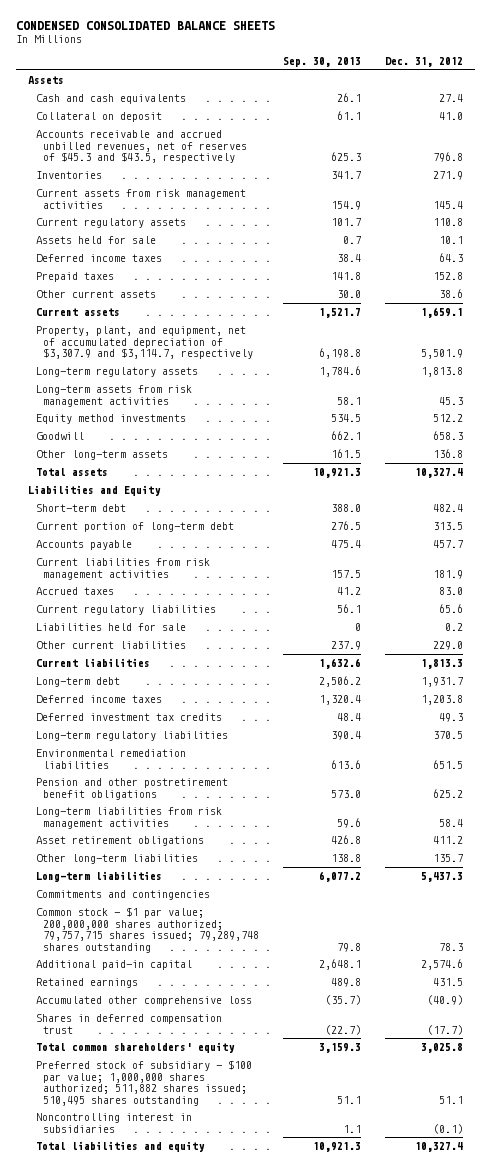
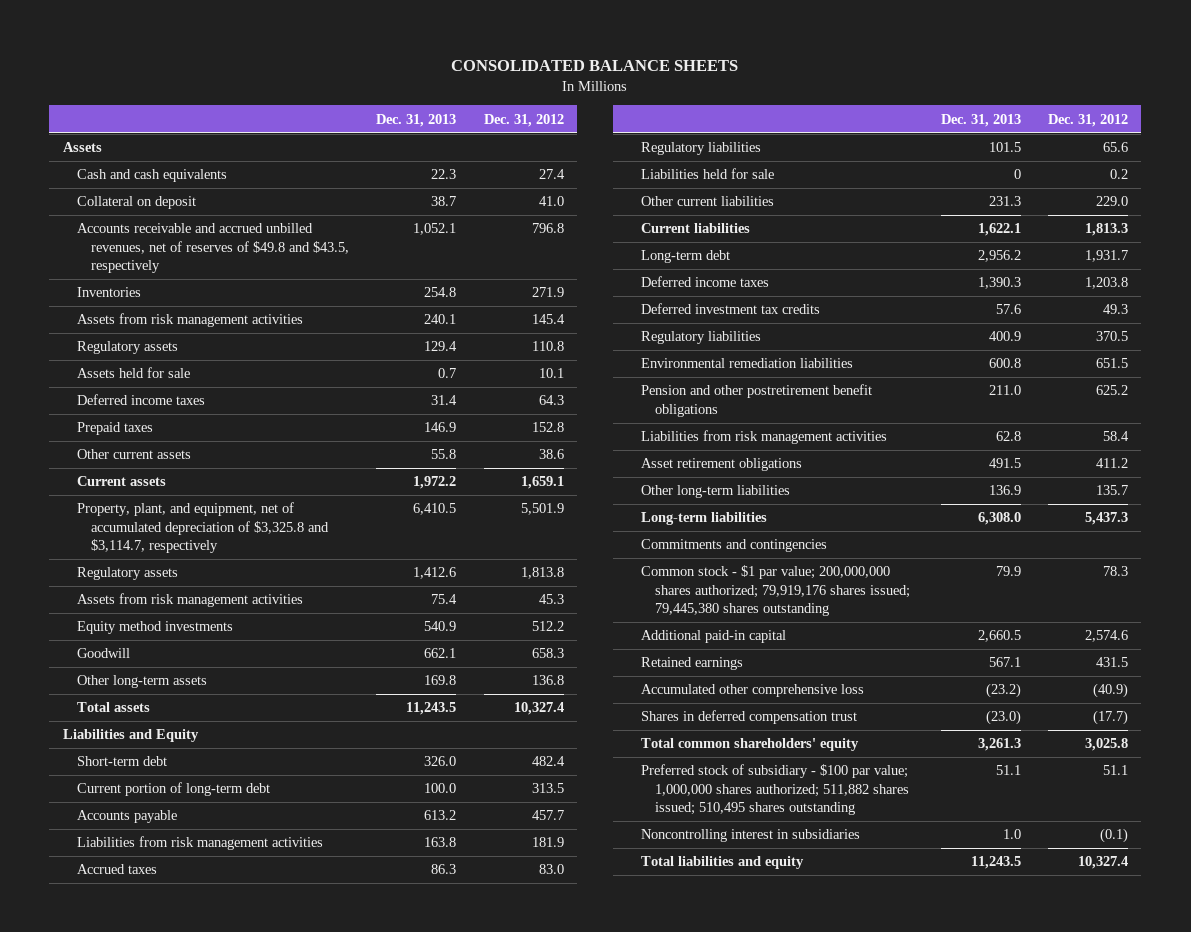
[16,21,276,31] CONDENSED CONSOLIDATED BALANCE SHEETS -> [451,60,739,72] CONSOLIDATED BALANCE SHEETS
[283,56,362,67] Sep. 30, 2013 -> none
none -> [376,113,457,127] Dec. 31, 2013
[35,130,248,164] Accounts receivable and accrued unbilled revenues, net of reserves of $45.3 and $43.5, respectively -> [76,223,350,274] Accounts receivable and accrued unbilled revenues, net of reserves of $49.8 and $43.5, respectively
[35,189,246,209] Current assets from risk management activities -> [76,313,303,328] Assets from risk management activities
[35,218,186,229] Current regulatory assets -> [76,341,178,355] Regulatory assets
[35,326,254,360] Property, plant, and equipment, net of accumulated depreciation of $3,307.9 and $3,114.7, respectively -> [76,502,330,554] Property, plant, and equipment, net of accumulated depreciation of $3,325.8 and $3,114.7, respectively
[35,367,198,378] Long-term regulatory assets -> [76,567,178,581] Regulatory assets
[35,385,192,407] Long-term assets from risk management activities -> [76,593,303,608] Assets from risk management activities
[35,558,210,580] Current liabilities from risk management activities -> [76,836,323,851] Liabilities from risk management activities
[35,605,216,616] Current regulatory liabilities -> [641,142,762,156] Regulatory liabilities
[35,731,228,742] Long-term regulatory liabilities -> [641,331,762,345] Regulatory liabilities
[35,807,222,829] Long-term liabilities from risk management activities -> [641,430,888,445] Liabilities from risk management activities
[35,907,260,953] Common stock - $1 par value; 200,000,000 shares authorized; 79,757,715 shares issued; 79,289,748 shares outstanding -> [641,565,911,617] Common stock - $1 par value; 200,000,000 shares authorized; 79,919,176 shares issued; 79,445,380 shares outstanding

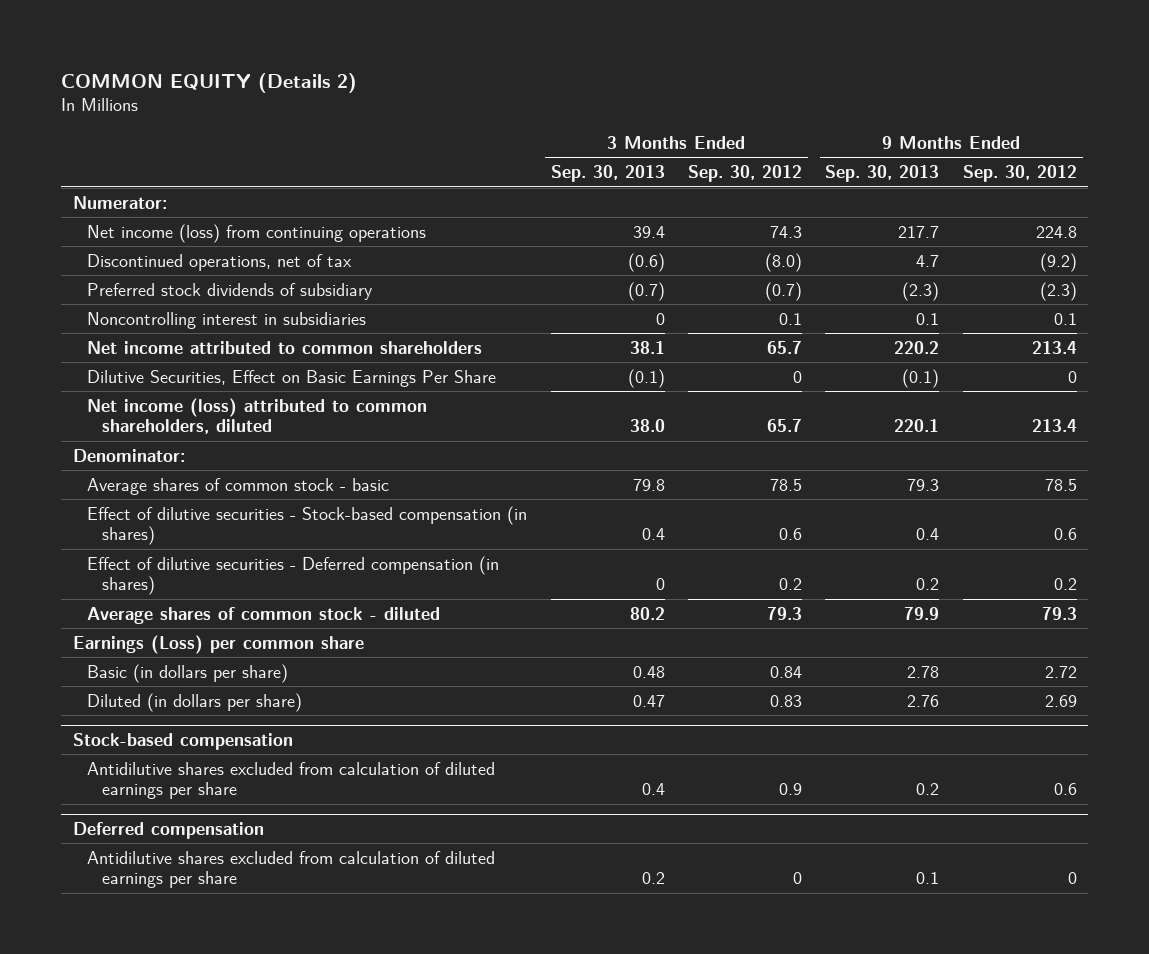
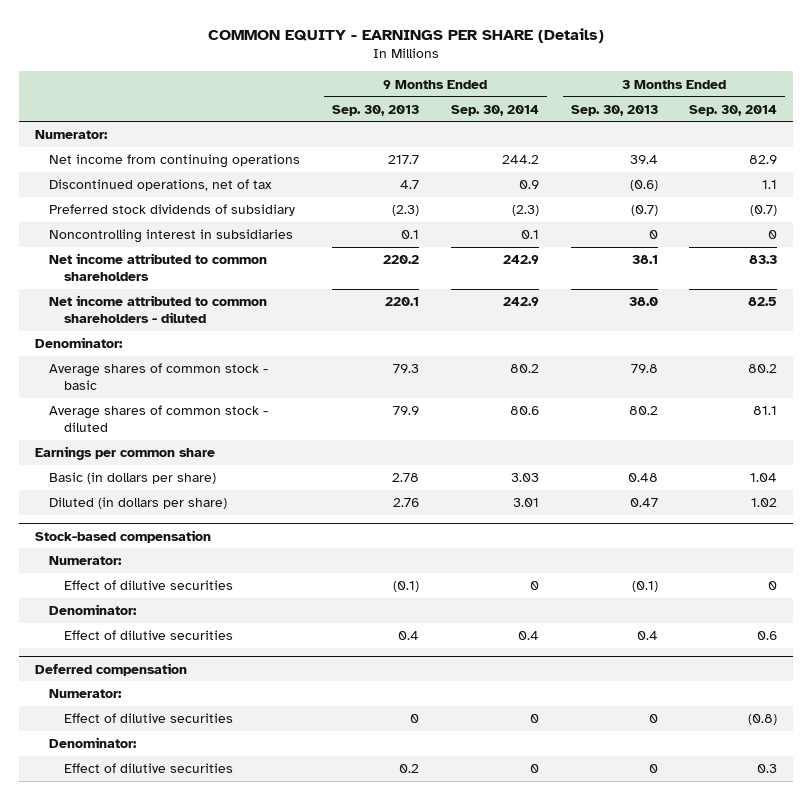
[60,72,357,93] COMMON EQUITY (Details 2) -> [208,27,605,43] COMMON EQUITY - EARNINGS PER SHARE (Details)
[688,165,803,183] Sep. 30, 2012 -> none
[962,165,1077,183] Sep. 30, 2012 -> none
none -> [450,104,539,116] Sep. 30, 2014
none -> [689,104,778,116] Sep. 30, 2014
[87,223,427,243] Net income (loss) from continuing operations -> [49,154,301,169] Net income from continuing operations
[87,369,497,387] Dilutive Securities, Effect on Basic Earnings Per Share -> none
[87,397,428,435] Net income (loss) attributed to common shareholders, diluted -> [49,295,268,323] Net income attributed to common shareholders - diluted
[87,505,528,546] Effect of dilutive securities - Stock-based compensation (in shares) -> none
[87,555,500,596] Effect of dilutive securities - Deferred compensation (in shares) -> none
[72,634,364,654] Earnings (Loss) per common share -> [34,446,215,461] Earnings per common share
[87,761,496,800] Antidilutive shares excluded from calculation of diluted earnings per share -> none
none -> [49,556,123,566] Numerator:
none -> [63,580,233,591] Effect of dilutive securities
none -> [49,604,138,616] Denominator:
none -> [63,630,233,641] Effect of dilutive securities
[87,850,496,889] Antidilutive shares excluded from calculation of diluted earnings per share -> none
none -> [49,689,123,699] Numerator:
none -> [63,713,233,724] Effect of dilutive securities
none -> [49,737,138,749] Denominator:
none -> [63,763,233,774] Effect of dilutive securities

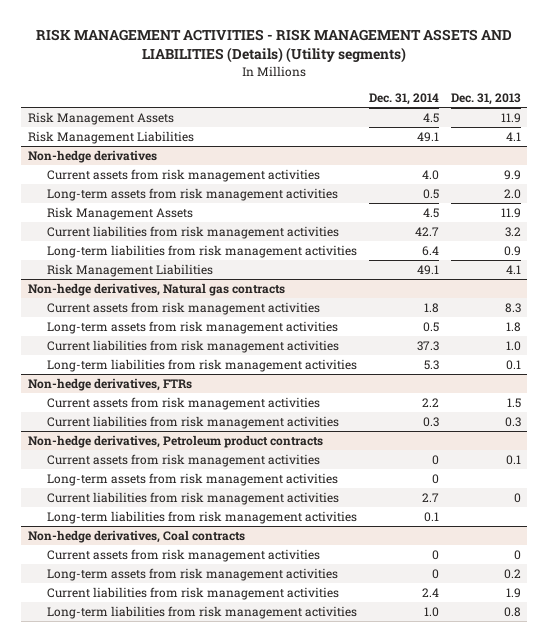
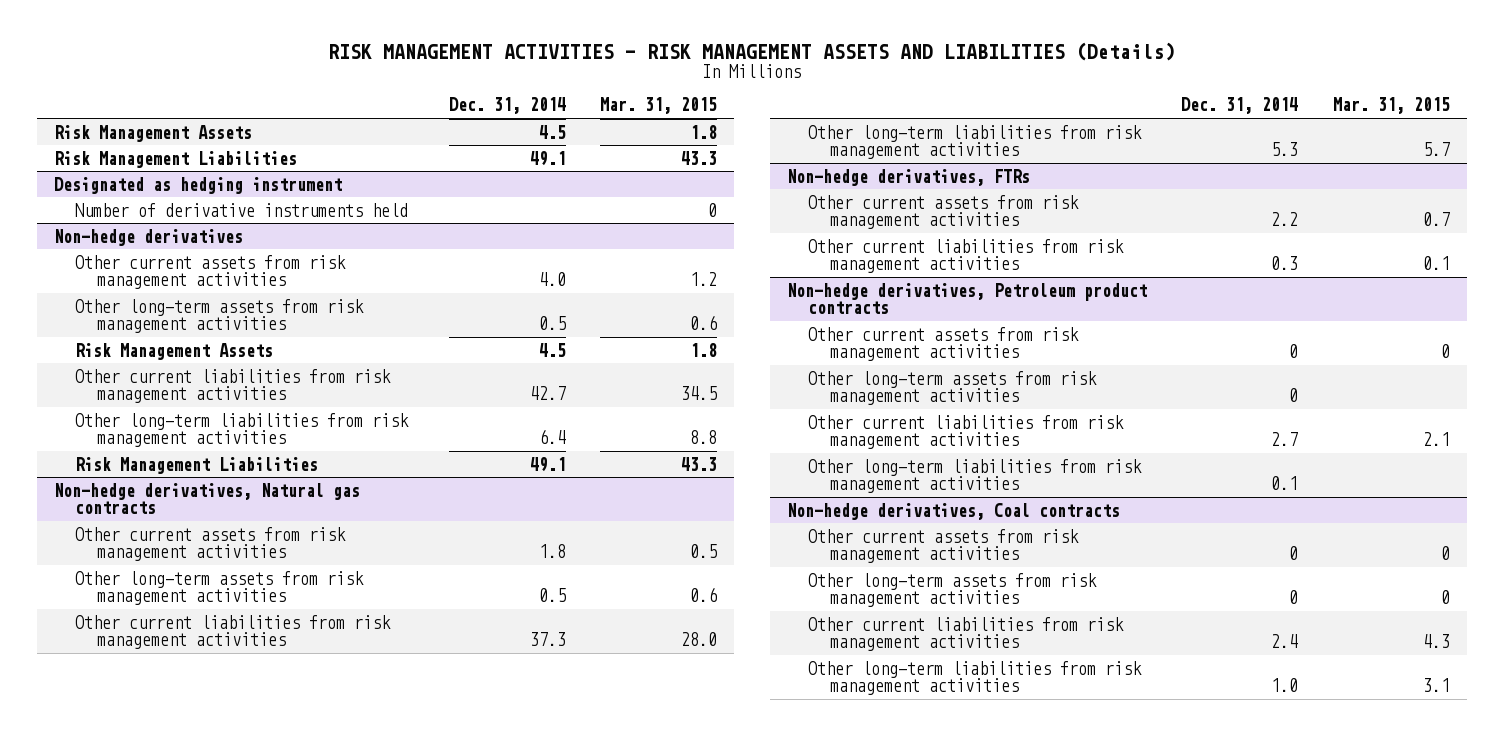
[36,29,513,64] RISK MANAGEMENT ACTIVITIES - RISK MANAGEMENT ASSETS AND LIABILITIES (Details) (Utility segments) -> [327,41,1175,61] RISK MANAGEMENT ACTIVITIES - RISK MANAGEMENT ASSETS AND LIABILITIES (Details)
[451,92,522,105] Dec. 31, 2013 -> none
none -> [600,97,718,115] Mar. 31, 2015
none -> [53,176,342,194] Designated as hedging instrument
none -> [75,202,409,217] Number of derivative instruments held
[46,169,320,183] Current assets from risk management activities -> [75,254,347,290] Other current assets from risk management activities
[46,188,338,202] Long-term assets from risk management activities -> [75,298,365,334] Other long-term assets from risk management activities
[46,226,339,240] Current liabilities from risk management activities -> [75,368,392,404] Other current liabilities from risk management activities
[46,245,357,259] Long-term liabilities from risk management activities -> [75,412,410,448] Other long-term liabilities from risk management activities
[46,302,320,316] Current assets from risk management activities -> [75,526,347,562] Other current assets from risk management activities
[46,321,338,335] Long-term assets from risk management activities -> [75,570,365,606] Other long-term assets from risk management activities
[46,340,339,354] Current liabilities from risk management activities -> [75,614,392,650] Other current liabilities from risk management activities
[46,359,357,373] Long-term liabilities from risk management activities -> [808,124,1143,160] Other long-term liabilities from risk management activities
[46,397,320,411] Current assets from risk management activities -> [808,194,1080,230] Other current assets from risk management activities
[46,416,339,430] Current liabilities from risk management activities -> [808,238,1125,274] Other current liabilities from risk management activities
[46,454,320,468] Current assets from risk management activities -> [808,326,1080,362] Other current assets from risk management activities
[46,473,338,487] Long-term assets from risk management activities -> [808,370,1098,406] Other long-term assets from risk management activities
[46,492,339,506] Current liabilities from risk management activities -> [808,414,1125,450] Other current liabilities from risk management activities
[46,511,357,525] Long-term liabilities from risk management activities -> [808,458,1143,494] Other long-term liabilities from risk management activities
[46,549,320,563] Current assets from risk management activities -> [808,528,1080,564] Other current assets from risk management activities
[46,568,338,582] Long-term assets from risk management activities -> [808,572,1098,608] Other long-term assets from risk management activities
[46,587,339,601] Current liabilities from risk management activities -> [808,616,1125,652] Other current liabilities from risk management activities
[46,606,357,620] Long-term liabilities from risk management activities -> [808,660,1143,696] Other long-term liabilities from risk management activities

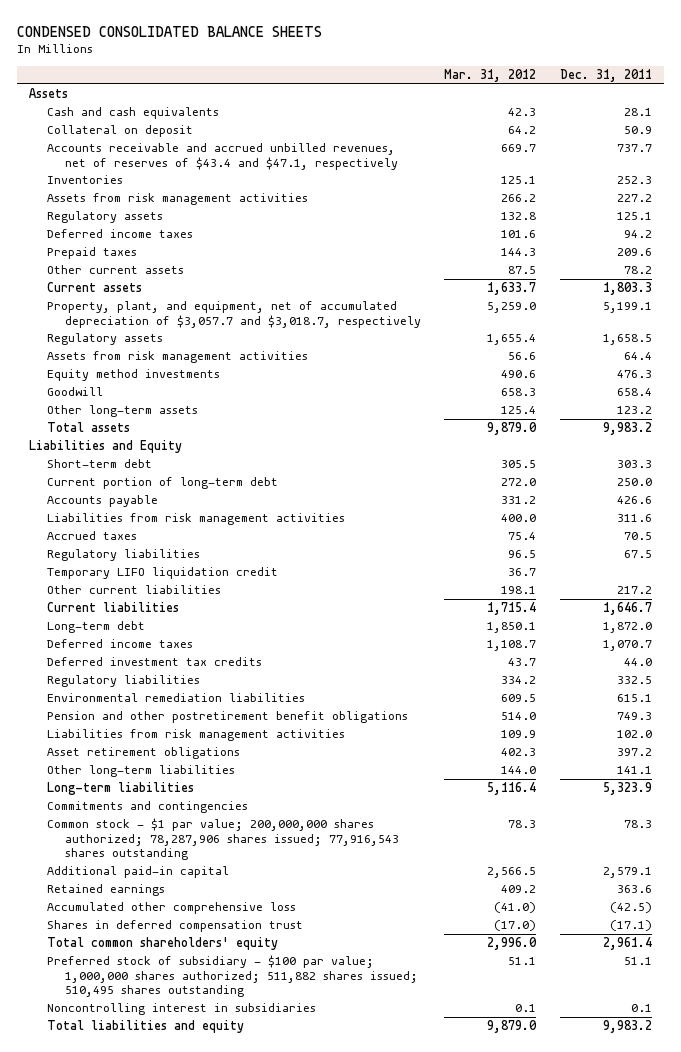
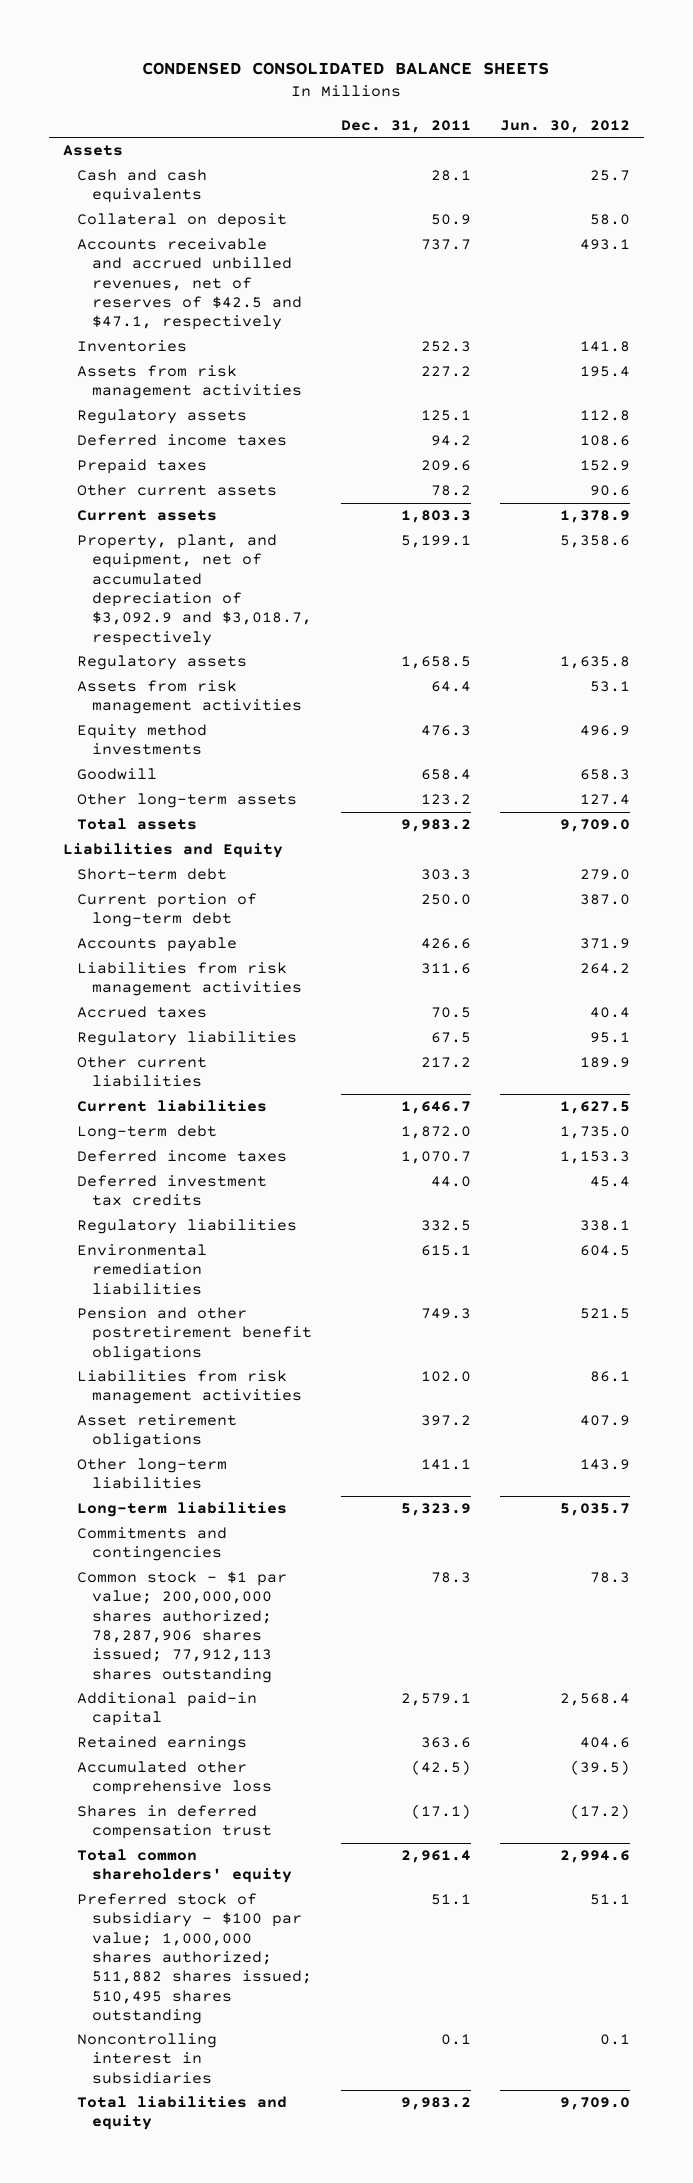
[444,69,537,83] Mar. 31, 2012 -> none
none -> [499,119,630,133] Jun. 30, 2012
[46,143,398,170] Accounts receivable and accrued unbilled revenues, net of reserves of $43.4 and $47.1, respectively -> [77,238,302,331] Accounts receivable and accrued unbilled revenues, net of reserves of $42.5 and $47.1, respectively
[46,301,421,328] Property, plant, and equipment, net of accumulated depreciation of $3,057.7 and $3,018.7, respectively -> [77,534,312,646] Property, plant, and equipment, net of accumulated depreciation of $3,092.9 and $3,018.7, respectively
[46,567,278,580] Temporary LIFO liquidation credit -> none
[46,818,399,861] Common stock - $1 par value; 200,000,000 shares authorized; 78,287,906 shares issued; 77,916,543 shares outstanding -> [77,1571,288,1683] Common stock - $1 par value; 200,000,000 shares authorized; 78,287,906 shares issued; 77,912,113 shares outstanding

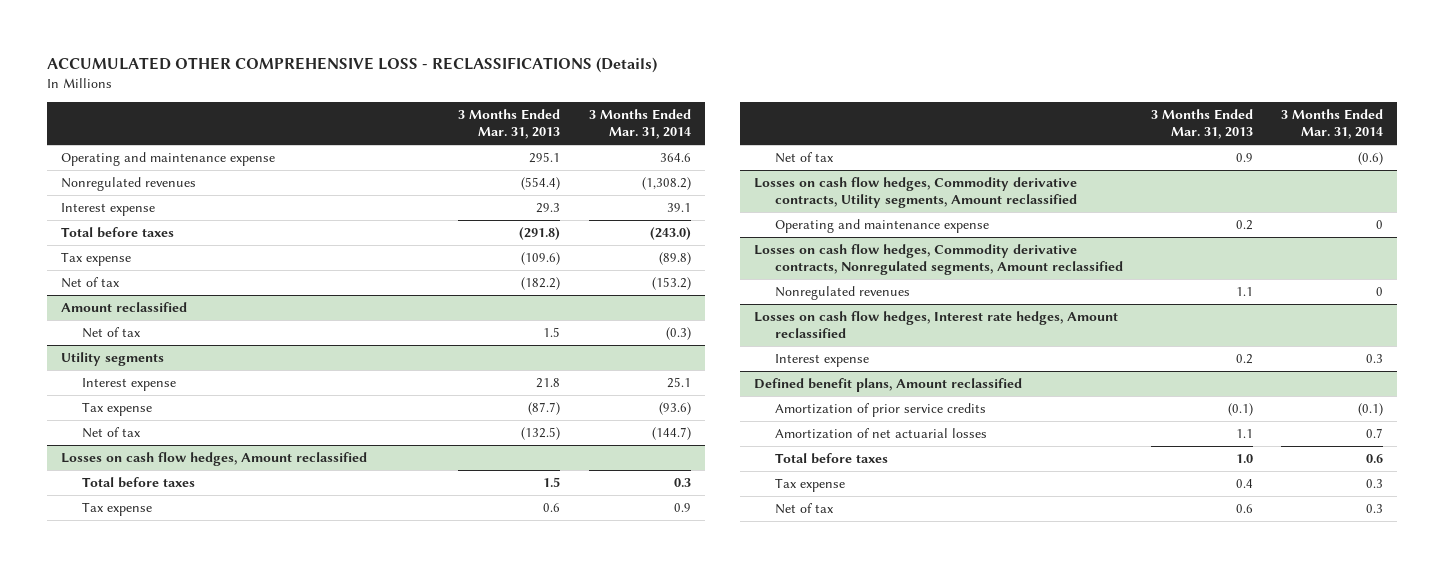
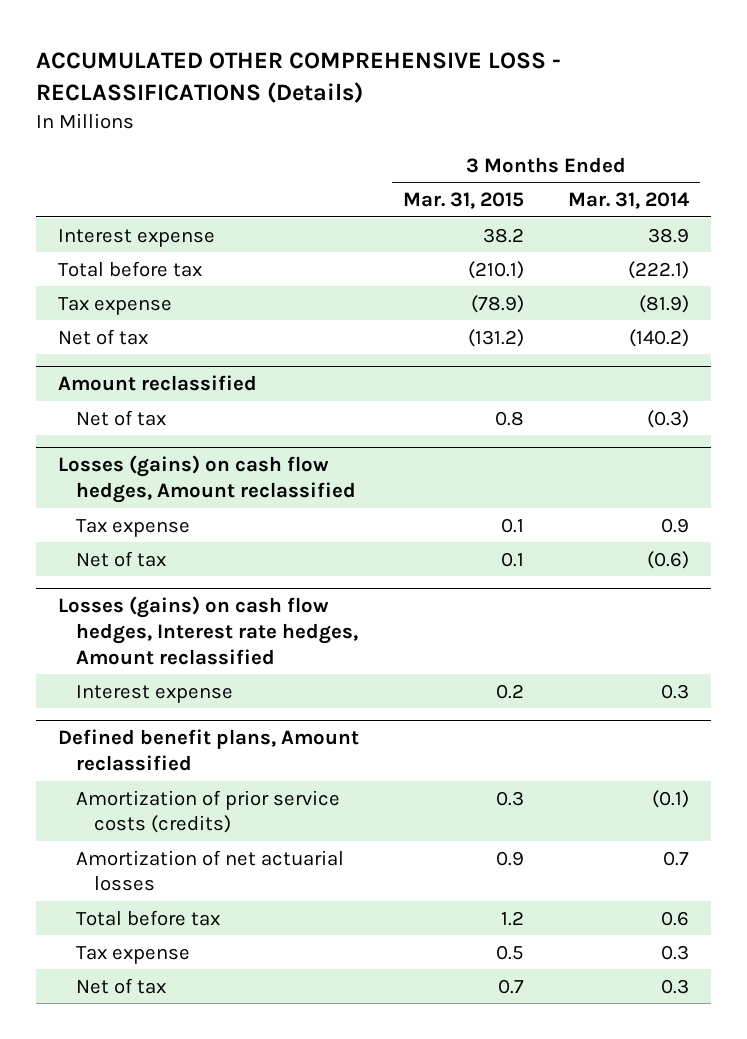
[458,109,561,140] 3 Months Ended Mar. 31, 2013 -> none
none -> [403,192,525,210] Mar. 31, 2015
[61,152,276,167] Operating and maintenance expense -> none
[61,177,197,192] Nonregulated revenues -> none
[666,203,691,213] 39.1 -> [648,227,690,243] 38.9
[61,227,175,239] Total before taxes -> [58,260,203,277] Total before tax
[649,227,691,241] (243.0) -> [628,260,690,279] (222.1)
[658,252,691,266] (89.8) -> [639,294,690,313] (81.9)
[651,277,691,291] (153.2) -> [629,328,690,347] (140.2)
[61,352,165,367] Utility segments -> none
[82,378,177,392] Interest expense -> none
[82,402,153,417] Tax expense -> none
[82,427,142,439] Net of tax -> none
[82,477,196,489] Total before taxes -> none
[61,452,368,467] Losses on cash flow hedges, Amount reclassified -> [58,455,357,504] Losses (gains) on cash flow hedges, Amount reclassified
[754,177,1078,209] Losses on cash flow hedges, Commodity derivative contracts, Utility segments, Amount reclassified -> none
[774,219,989,234] Operating and maintenance expense -> none
[754,244,1123,276] Losses on cash flow hedges, Commodity derivative contracts, Nonregulated segments, Amount reclassified -> none
[774,286,910,301] Nonregulated revenues -> none
[754,311,1119,339] Losses on cash flow hedges, Interest rate hedges, Amount reclassified -> [58,596,359,665] Losses (gains) on cash flow hedges, Interest rate hedges, Amount reclassified
[774,403,986,418] Amortization of prior service credits -> [76,789,341,834] Amortization of prior service costs (credits)
[774,453,888,465] Total before taxes -> [76,909,221,926] Total before tax

